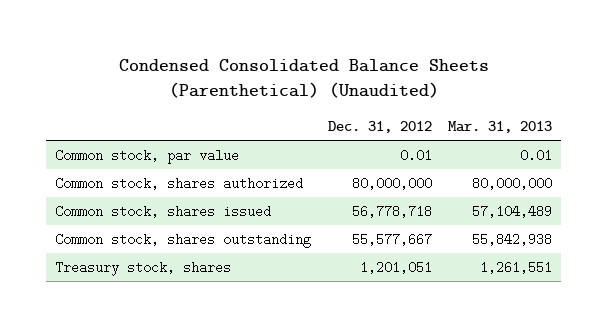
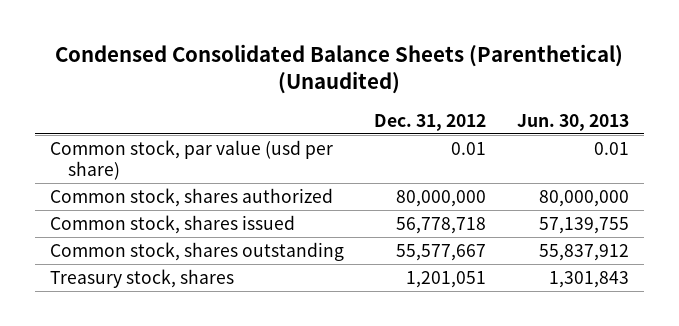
[448,121,553,134] Mar. 31, 2013 -> none
none -> [516,113,629,131] Jun. 30, 2013
[54,148,239,164] Common stock, par value -> [49,139,333,181] Common stock, par value (usd per share)

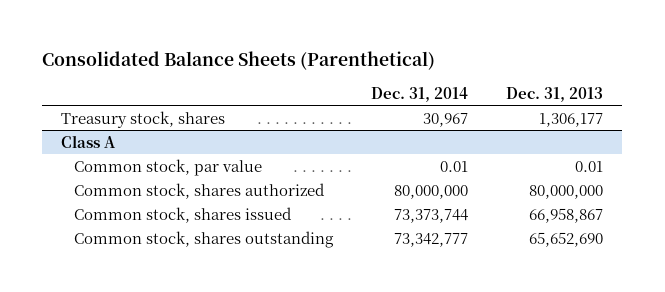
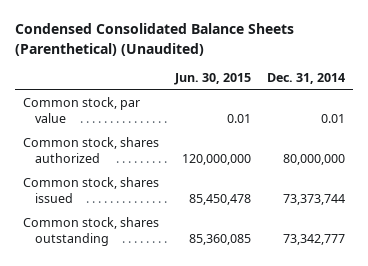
[42,50,436,70] Consolidated Balance Sheets (Parenthetical) -> [15,23,295,56] Condensed Consolidated Balance Sheets (Parenthetical) (Unaudited)
[506,86,604,102] Dec. 31, 2013 -> none
none -> [174,73,252,86] Jun. 30, 2015
[61,110,226,128] Treasury stock, shares -> none
[61,134,117,148] Class A -> none

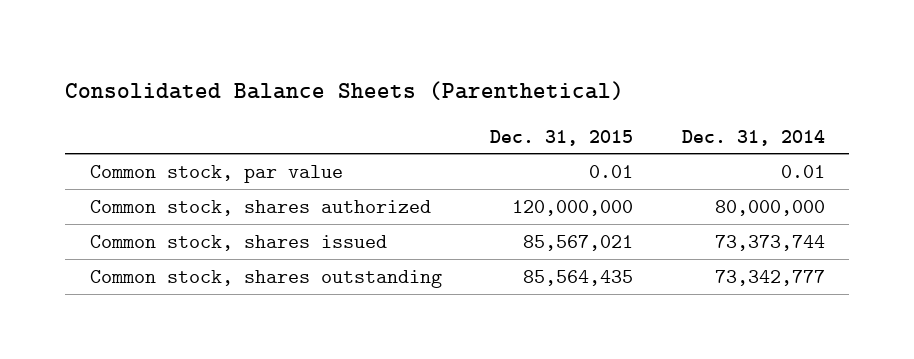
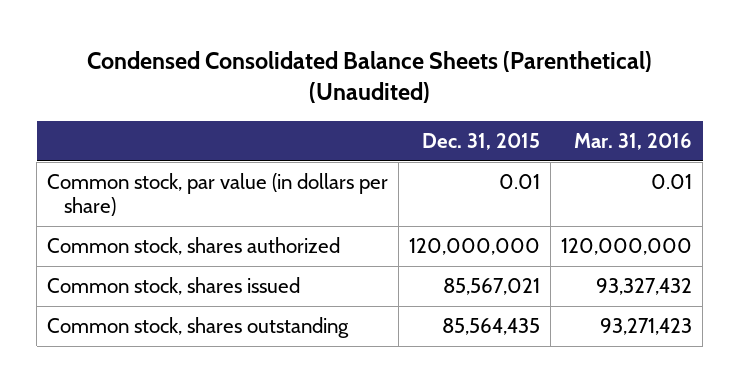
[65,80,625,100] Consolidated Balance Sheets (Parenthetical) -> [86,50,652,104] Condensed Consolidated Balance Sheets (Parenthetical) (Unaudited)
[681,129,825,146] Dec. 31, 2014 -> none
none -> [574,132,693,150] Mar. 31, 2016
[89,164,343,183] Common stock, par value -> [47,173,389,217] Common stock, par value (in dollars per share)

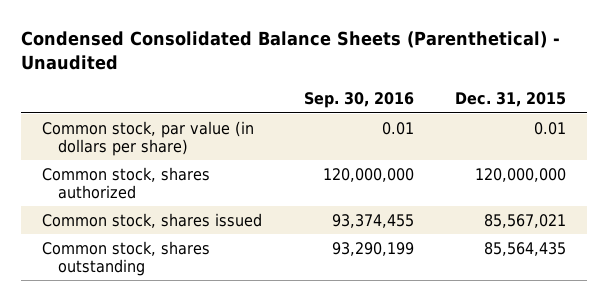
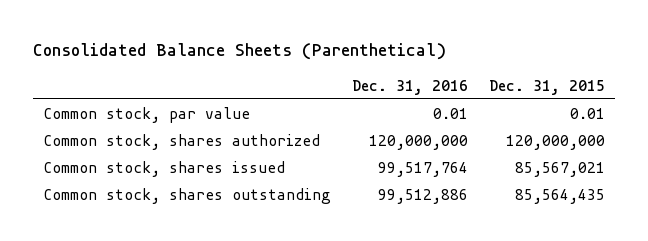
[21,31,561,71] Condensed Consolidated Balance Sheets (Parenthetical) - Unaudited -> [32,43,446,61] Consolidated Balance Sheets (Parenthetical)
[303,92,414,109] Sep. 30, 2016 -> none
none -> [352,79,469,95] Dec. 31, 2016
[41,120,254,156] Common stock, par value (in dollars per share) -> [43,106,251,123] Common stock, par value

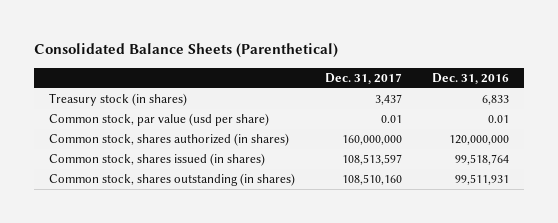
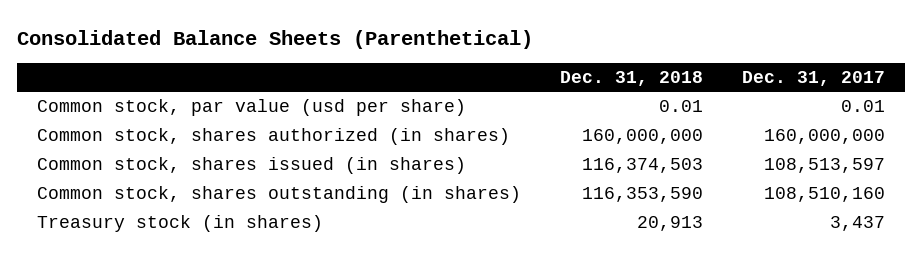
[431,72,509,84] Dec. 31, 2016 -> none
none -> [559,70,703,86] Dec. 31, 2018
[48,93,187,107] Treasury stock (in shares) -> [36,215,323,233] Treasury stock (in shares)

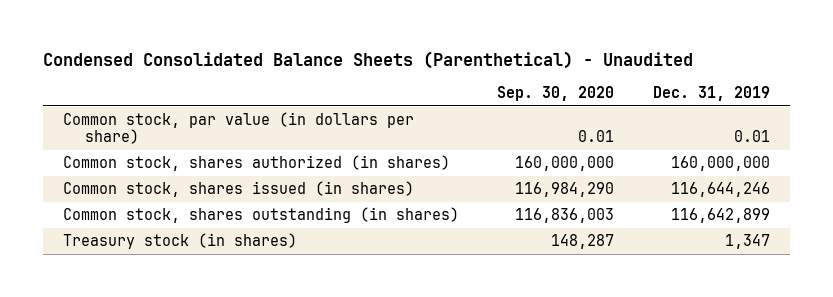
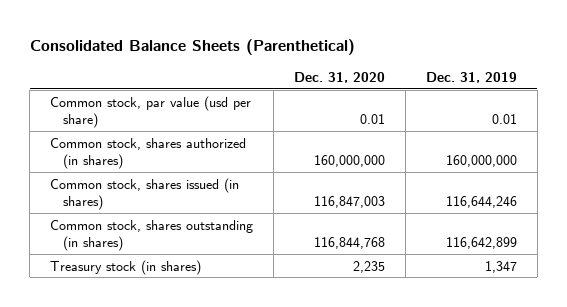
[43,50,694,69] Condensed Consolidated Balance Sheets (Parenthetical) - Unaudited -> [29,39,355,56] Consolidated Balance Sheets (Parenthetical)
[497,86,615,102] Sep. 30, 2020 -> none
none -> [293,71,385,83] Dec. 31, 2020
[62,112,414,145] Common stock, par value (in dollars per share) -> [49,95,251,128] Common stock, par value (usd per share)

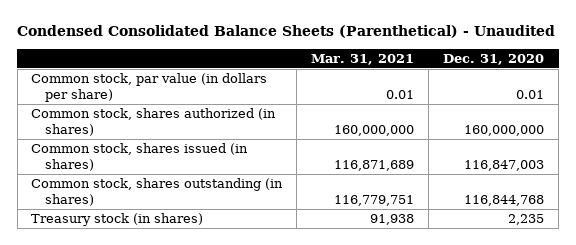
[29,39,355,56] Consolidated Balance Sheets (Parenthetical) -> [17,25,556,39] Condensed Consolidated Balance Sheets (Parenthetical) - Unaudited
[425,71,517,83] Dec. 31, 2019 -> none
none -> [311,53,415,65] Mar. 31, 2021
[49,95,251,128] Common stock, par value (usd per share) -> [31,73,268,102] Common stock, par value (in dollars per share)

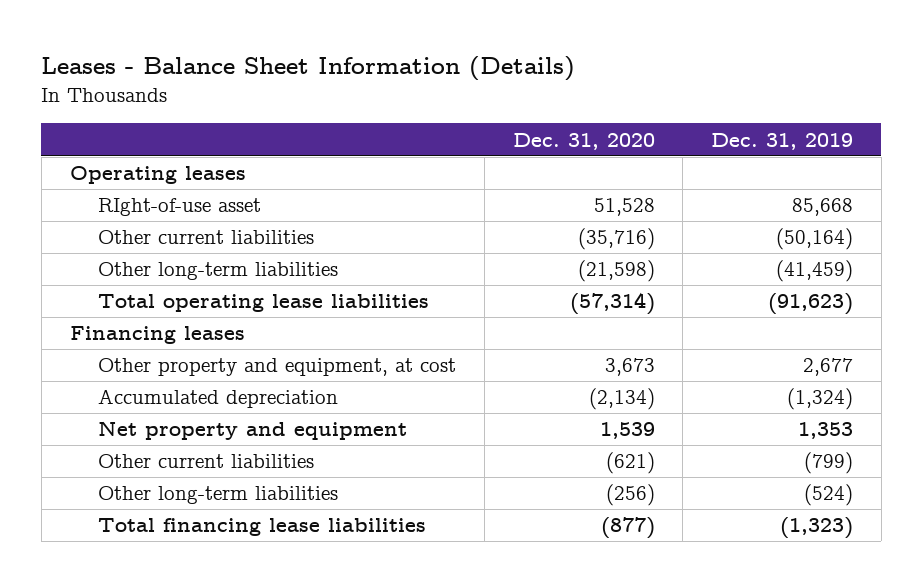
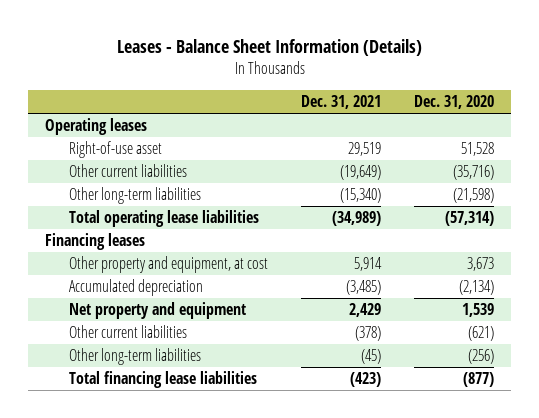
[710,132,853,150] Dec. 31, 2019 -> none
none -> [301,94,382,109] Dec. 31, 2021
[98,198,262,217] RIght-of-use asset -> [69,141,163,159] Right-of-use asset

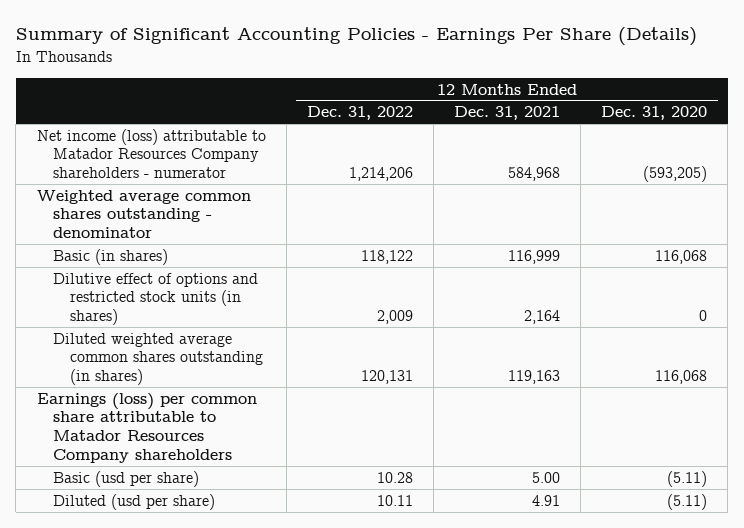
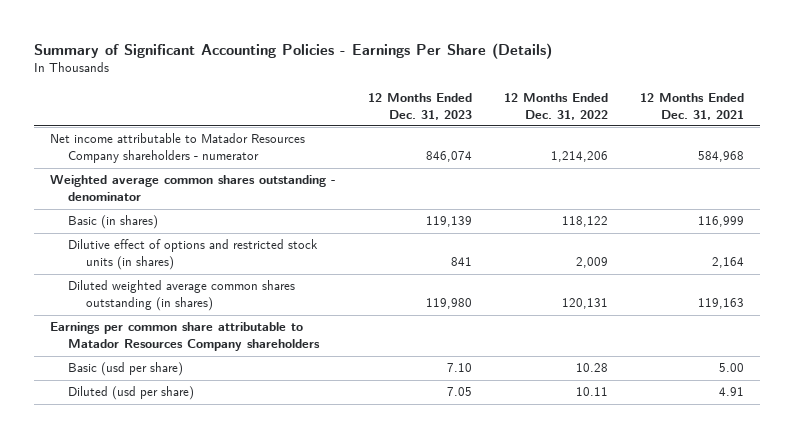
[601,106,708,121] Dec. 31, 2020 -> none
none -> [368,92,473,120] 12 Months Ended Dec. 31, 2023
[36,128,266,179] Net income (loss) attributable to Matador Resources Company shareholders - numerator -> [50,133,306,164] Net income attributable to Matador Resources Company shareholders - numerator
[36,392,257,463] Earnings (loss) per common share attributable to Matador Resources Company shareholders -> [50,322,321,352] Earnings per common share attributable to Matador Resources Company shareholders

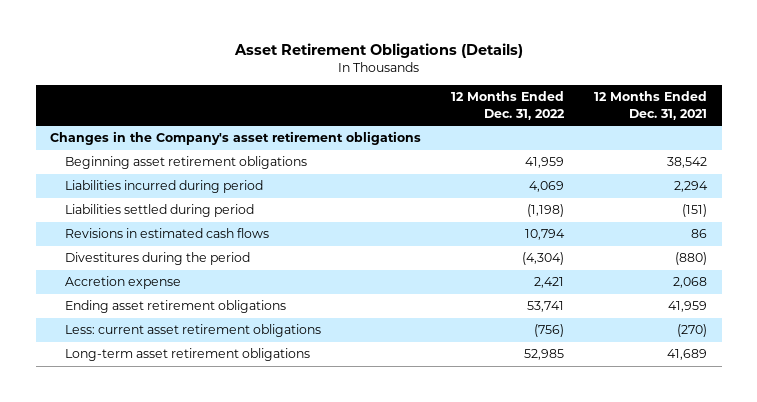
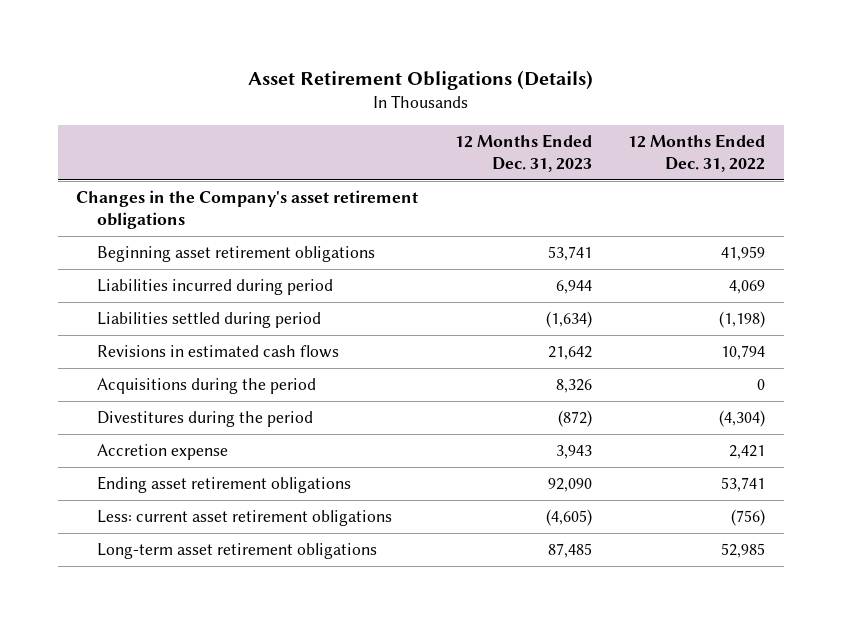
[593,91,707,120] 12 Months Ended Dec. 31, 2021 -> none
none -> [454,134,592,172] 12 Months Ended Dec. 31, 2023
none -> [97,378,317,395] Acquisitions during the period

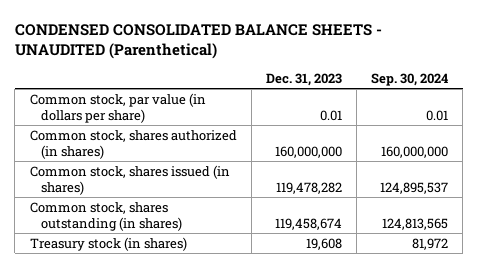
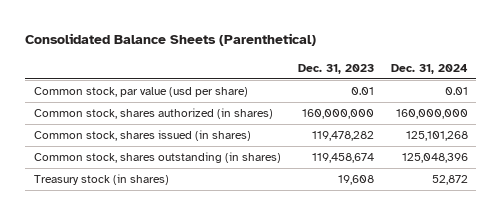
[14,24,382,60] CONDENSED CONSOLIDATED BALANCE SHEETS - UNAUDITED (Parenthetical) -> [25,33,317,47] Consolidated Balance Sheets (Parenthetical)
[371,73,449,87] Sep. 30, 2024 -> none
none -> [390,63,468,74] Dec. 31, 2024
[29,92,206,123] Common stock, par value (in dollars per share) -> [33,87,248,98] Common stock, par value (usd per share)

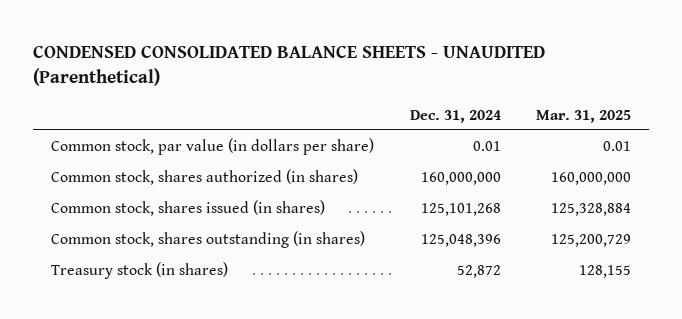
[25,33,317,47] Consolidated Balance Sheets (Parenthetical) -> [33,45,546,87] CONDENSED CONSOLIDATED BALANCE SHEETS - UNAUDITED (Parenthetical)
[297,63,374,74] Dec. 31, 2023 -> none
none -> [536,109,632,123] Mar. 31, 2025
[33,87,248,98] Common stock, par value (usd per share) -> [50,138,374,156] Common stock, par value (in dollars per share)

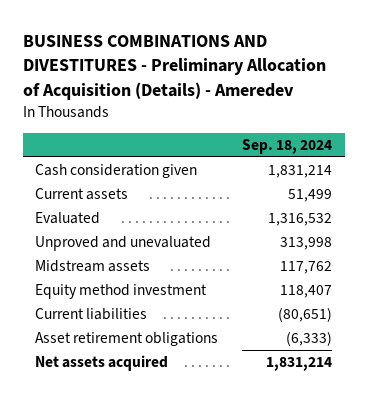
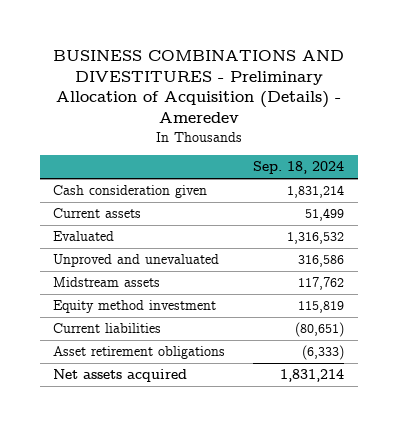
[280,237,333,251] 313,998 -> [297,255,344,268] 316,586
[280,285,333,299] 118,407 -> [297,301,344,314] 115,819

